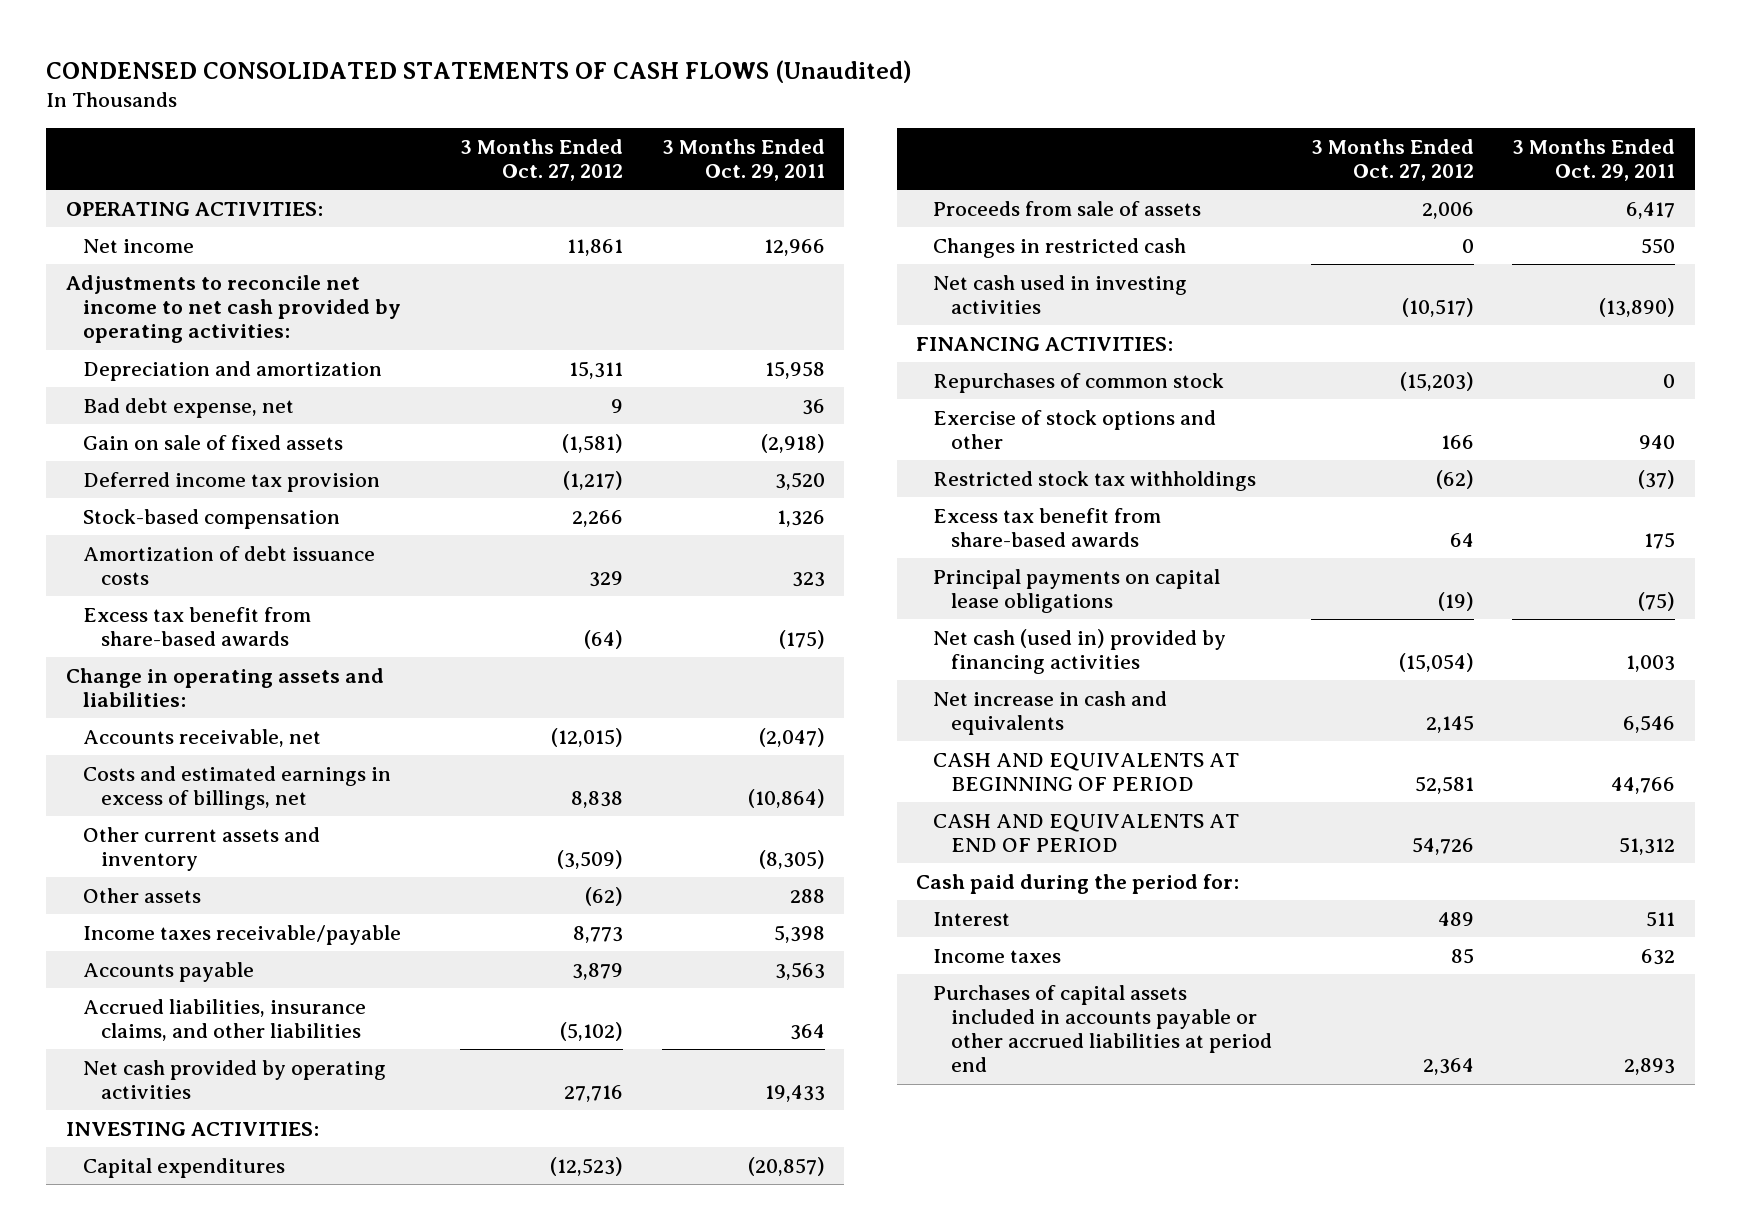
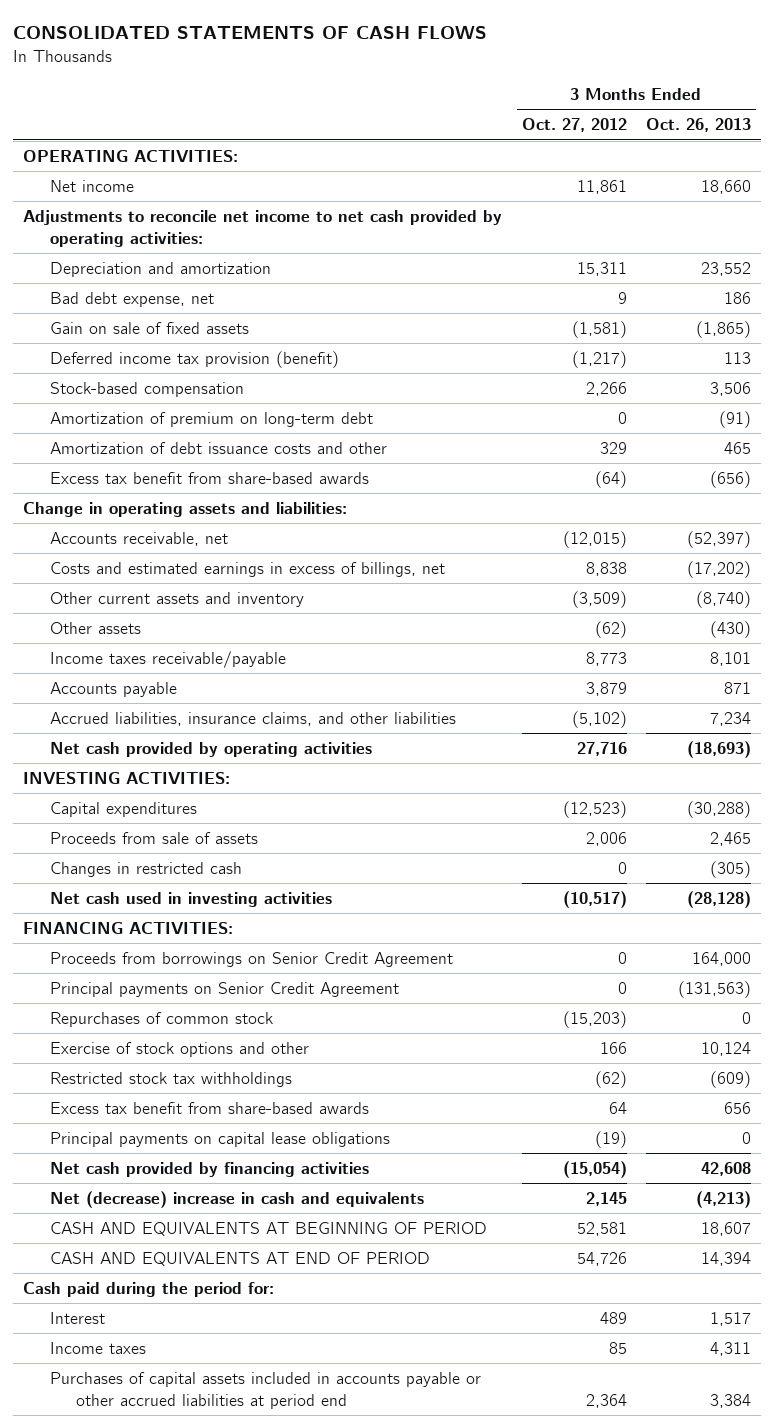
[46,59,913,83] CONDENSED CONSOLIDATED STATEMENTS OF CASH FLOWS (Unaudited) -> [13,26,488,40] CONSOLIDATED STATEMENTS OF CASH FLOWS
[661,138,825,182] 3 Months Ended Oct. 29, 2011 -> none
none -> [645,118,751,133] Oct. 26, 2013
[83,471,381,492] Deferred income tax provision -> [49,351,339,369] Deferred income tax provision (benefit)
none -> [49,412,373,428] Amortization of premium on long-term debt
[83,545,376,586] Amortization of debt issuance costs -> [49,442,387,455] Amortization of debt issuance costs and other
none -> [49,952,453,968] Proceeds from borrowings on Senior Credit Agreement
none -> [49,982,399,998] Principal payments on Senior Credit Agreement
[933,628,1227,675] Net cash (used in) provided by financing activities -> [49,1162,369,1178] Net cash provided by financing activities
[933,690,1168,736] Net increase in cash and equivalents -> [49,1191,424,1209] Net (decrease) increase in cash and equivalents

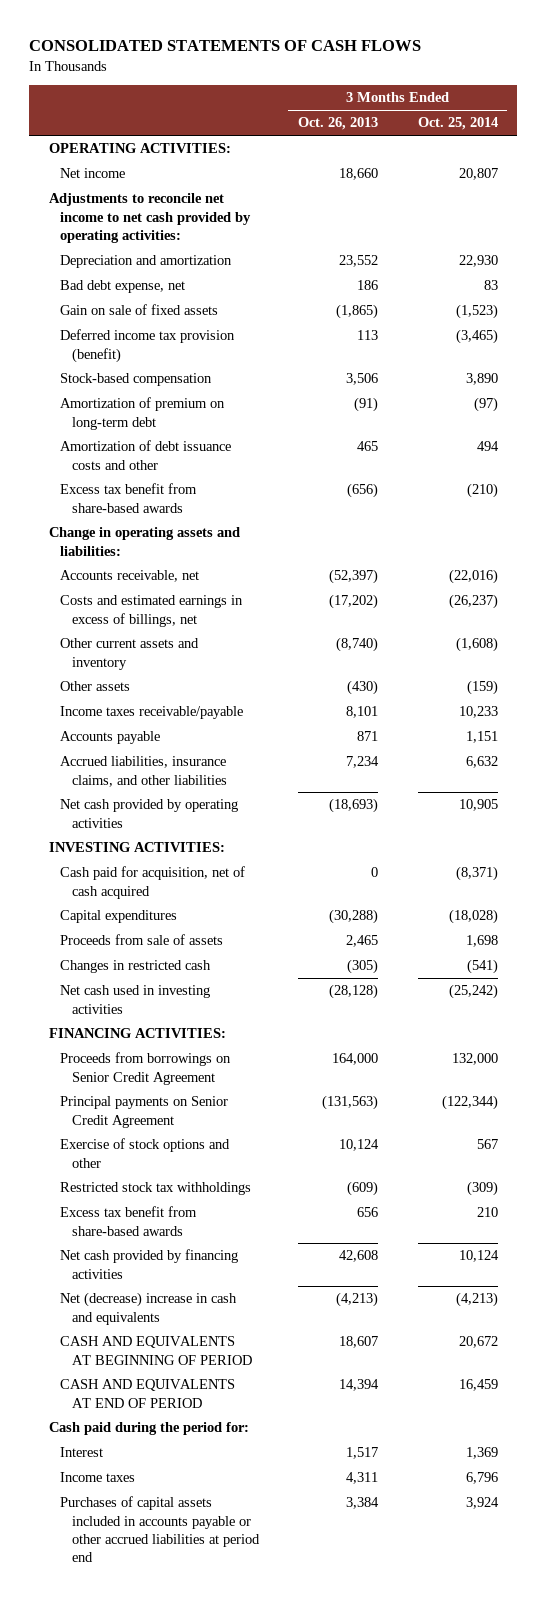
[521,118,627,133] Oct. 27, 2012 -> none
none -> [417,117,498,131] Oct. 25, 2014
none -> [60,866,246,899] Cash paid for acquisition, net of cash acquired
[49,1012,273,1028] Repurchases of common stock -> none
[49,1132,390,1148] Principal payments on capital lease obligations -> none

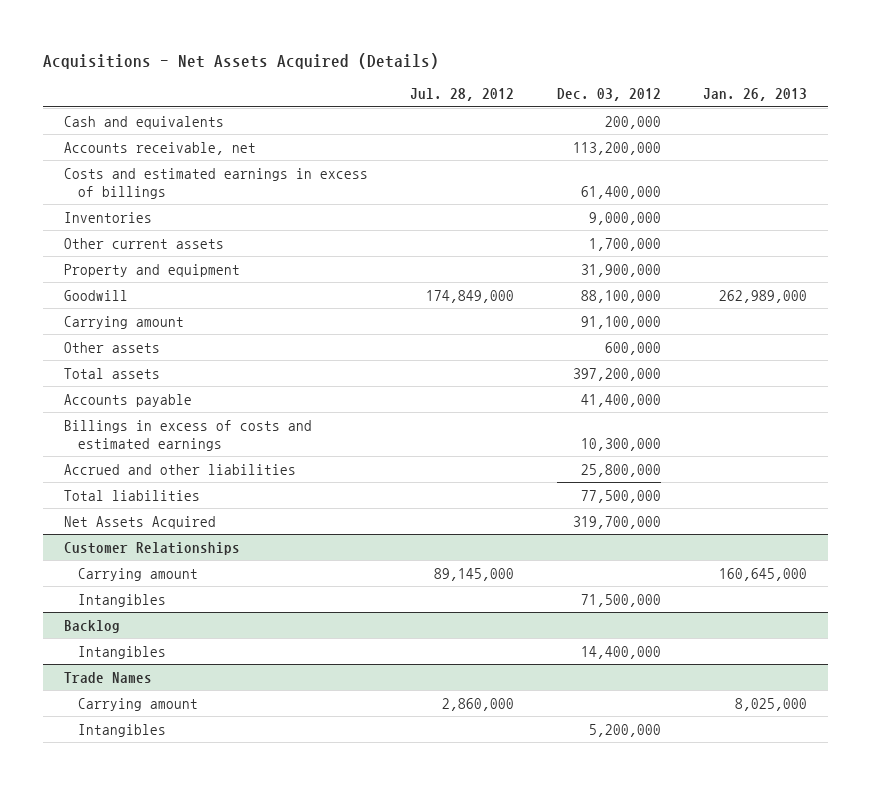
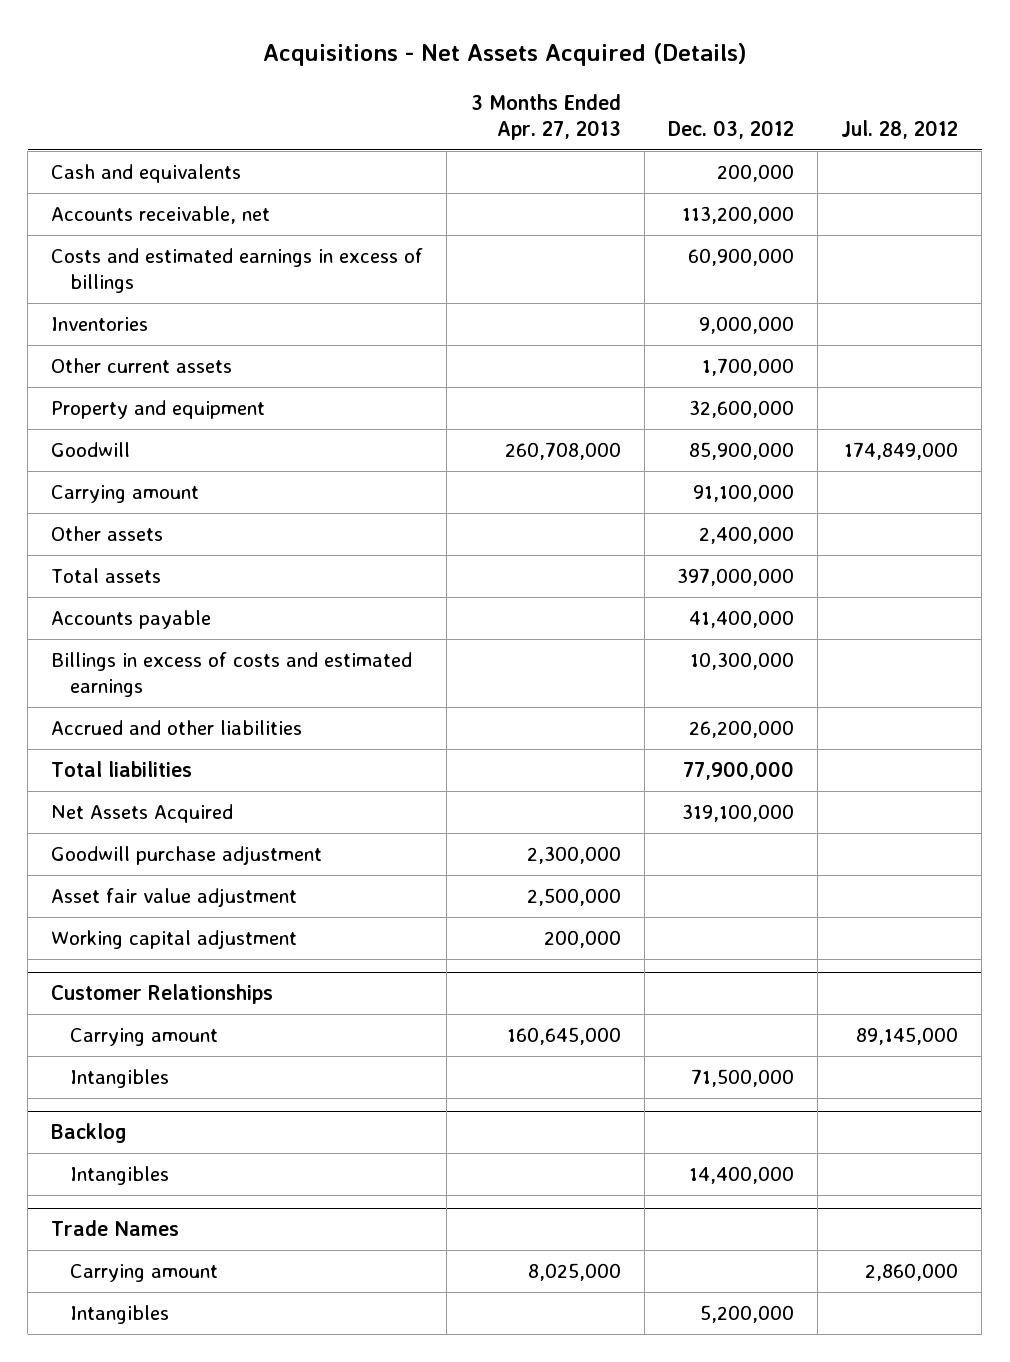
[702,88,807,102] Jan. 26, 2013 -> none
none -> [470,93,621,141] 3 Months Ended Apr. 27, 2013
[580,185,661,199] 61,400,000 -> [687,248,794,267] 60,900,000
[580,263,661,277] 31,900,000 -> [688,400,794,419] 32,600,000
[580,289,661,303] 88,100,000 -> [688,442,794,461] 85,900,000
[604,341,661,355] 600,000 -> [698,526,794,545] 2,400,000
[572,367,661,381] 397,200,000 -> [676,568,794,587] 397,000,000
[580,463,661,477] 25,800,000 -> [688,720,794,739] 26,200,000
[580,489,661,503] 77,500,000 -> [682,761,794,781] 77,900,000
[572,515,661,529] 319,700,000 -> [681,804,794,823] 319,100,000
none -> [51,846,323,866] Goodwill purchase adjustment
none -> [51,888,298,908] Asset fair value adjustment
none -> [51,930,298,950] Working capital adjustment

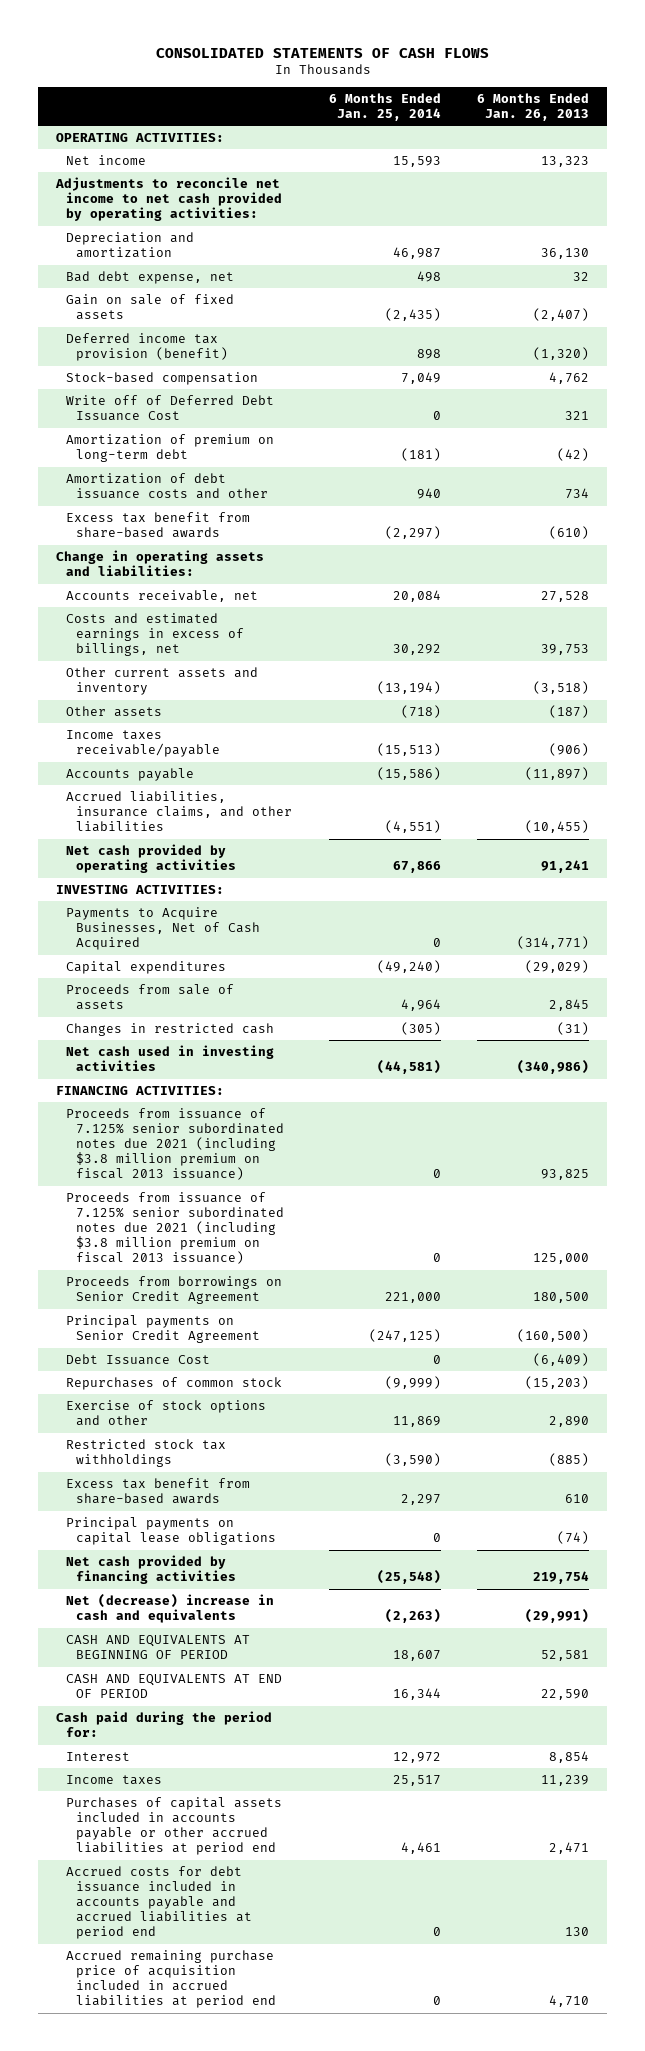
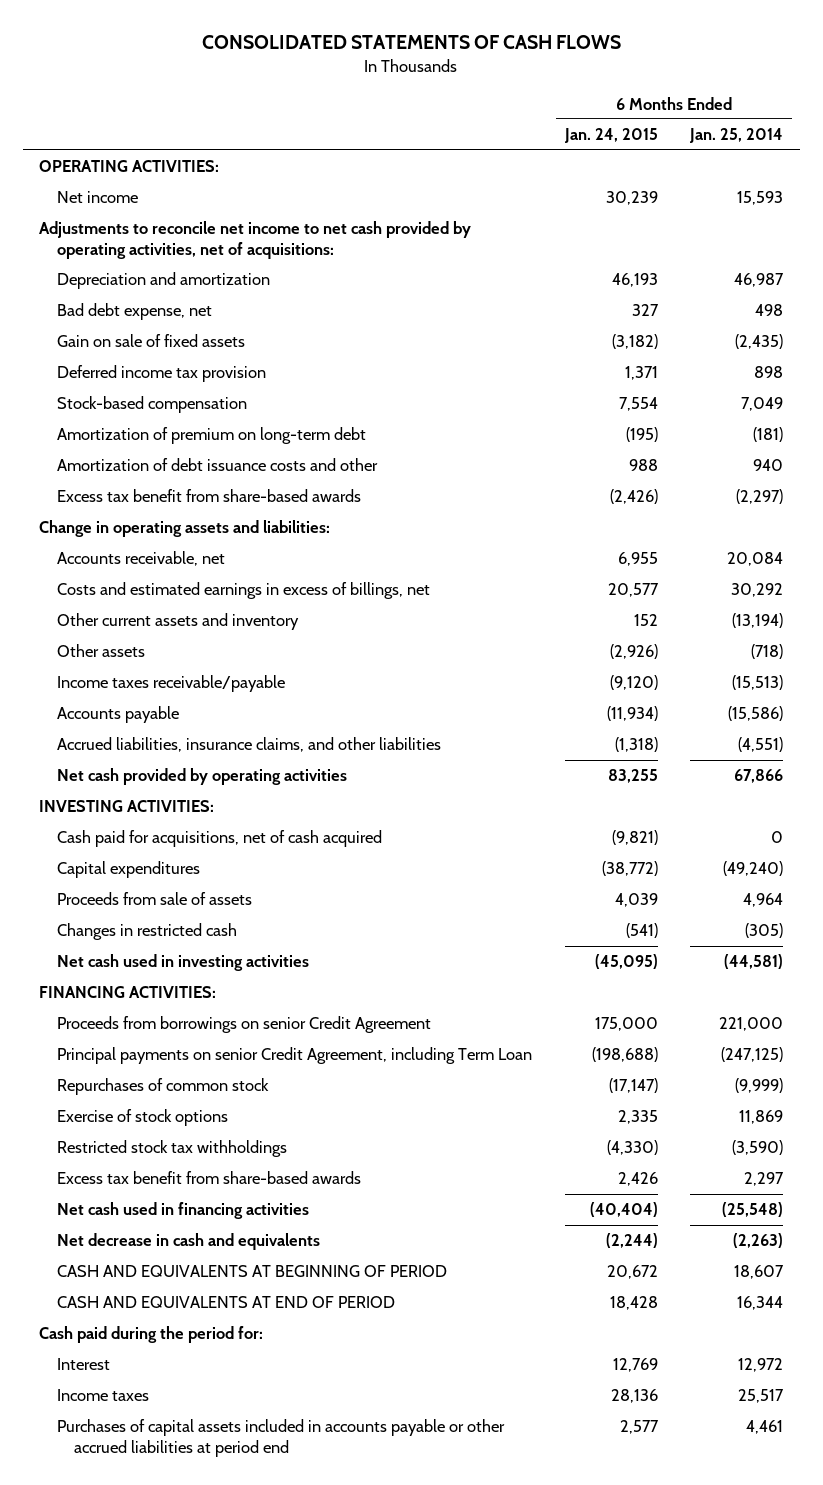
[476,92,589,121] 6 Months Ended Jan. 26, 2013 -> none
none -> [563,128,658,144] Jan. 24, 2015
[55,177,283,222] Adjustments to reconcile net income to net cash provided by operating activities: -> [39,221,472,259] Adjustments to reconcile net income to net cash provided by operating activities, net of acquisitions:
[66,333,229,362] Deferred income tax provision (benefit) -> [56,365,266,383] Deferred income tax provision
[66,395,275,422] Write off of Deferred Debt Issuance Cost -> none
[66,907,261,951] Payments to Acquire Businesses, Net of Cash Acquired -> [56,830,382,848] Cash paid for acquisitions, net of cash acquired
[66,1108,285,1181] Proceeds from issuance of 7.125% senior subordinated notes due 2021 (including $3.8 million premium on fiscal 2013 issuance) -> none
[66,1192,285,1265] Proceeds from issuance of 7.125% senior subordinated notes due 2021 (including $3.8 million premium on fiscal 2013 issuance) -> none
[66,1354,211,1366] Debt Issuance Cost -> none
[66,1276,283,1305] Proceeds from borrowings on Senior Credit Agreement -> [56,1016,431,1034] Proceeds from borrowings on senior Credit Agreement
[66,1315,261,1344] Principal payments on Senior Credit Agreement -> [56,1047,532,1065] Principal payments on senior Credit Agreement, including Term Loan
[66,1400,267,1427] Exercise of stock options and other -> [56,1109,228,1127] Exercise of stock options
[66,1517,277,1546] Principal payments on capital lease obligations -> none
[66,1555,237,1585] Net cash provided by financing activities -> [56,1202,309,1220] Net cash used in financing activities
[66,1594,275,1624] Net (decrease) increase in cash and equivalents -> [56,1233,320,1251] Net decrease in cash and equivalents
[66,1866,253,1940] Accrued costs for debt issuance included in accounts payable and accrued liabilities at period end -> none
[66,1950,277,2009] Accrued remaining purchase price of acquisition included in accrued liabilities at period end -> none

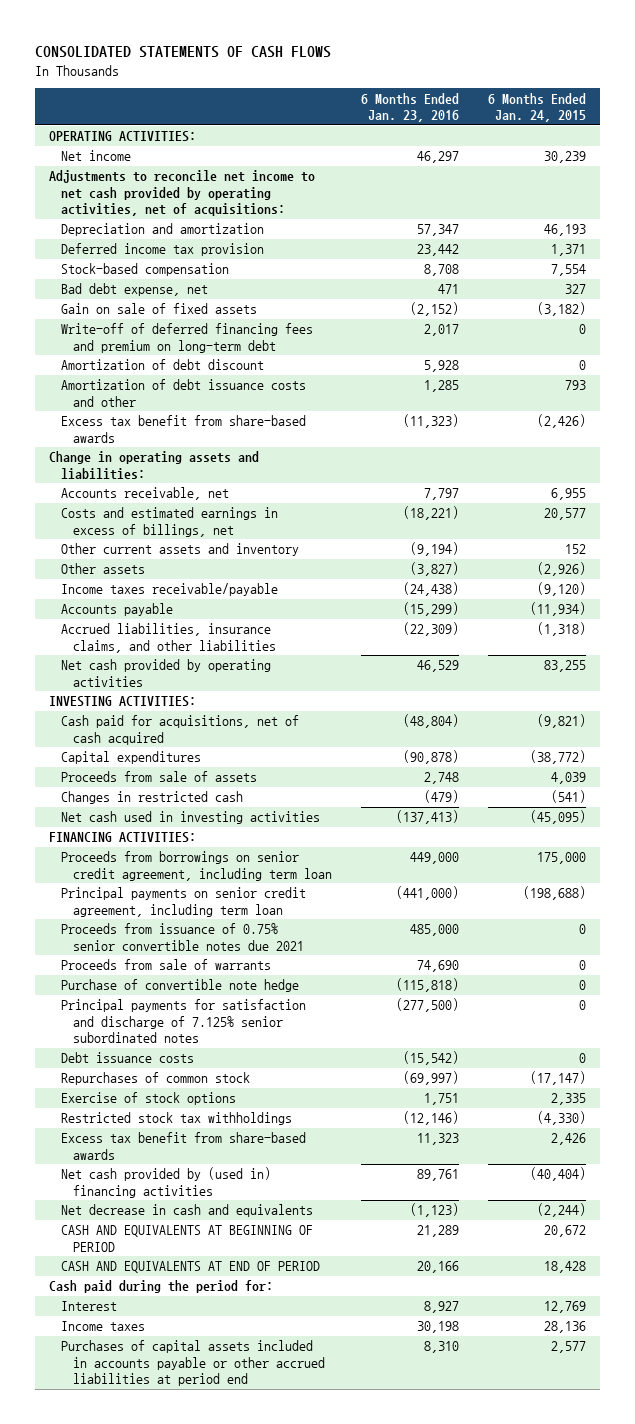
[689,128,784,144] Jan. 25, 2014 -> none
none -> [360,92,459,123] 6 Months Ended Jan. 23, 2016
[56,303,212,321] Bad debt expense, net -> [60,283,208,297] Bad debt expense, net
[56,334,245,348] Gain on sale of fixed assets -> [60,303,257,315] Gain on sale of fixed assets
none -> [60,323,313,353] Write-off of deferred financing fees and premium on long-term debt
[56,427,366,445] Amortization of premium on long-term debt -> [60,359,264,371] Amortization of debt discount
[625,427,658,443] (195) -> [578,360,586,371] 0
[628,459,658,472] 988 -> [564,380,586,391] 793
[56,1016,431,1034] Proceeds from borrowings on senior Credit Agreement -> [60,851,332,881] Proceeds from borrowings on senior credit agreement, including term loan
[56,1047,532,1065] Principal payments on senior Credit Agreement, including Term Loan -> [60,887,306,917] Principal payments on senior credit agreement, including term loan
none -> [60,923,304,951] Proceeds from issuance of 0.75% senior convertible notes due 2021
none -> [60,959,271,971] Proceeds from sale of warrants
none -> [60,979,299,993] Purchase of convertible note hedge
none -> [60,999,306,1044] Principal payments for satisfaction and discharge of 7.125% senior subordinated notes
none -> [60,1052,194,1064] Debt issuance costs
[56,1202,309,1220] Net cash used in financing activities -> [60,1167,271,1198] Net cash provided by (used in) financing activities

